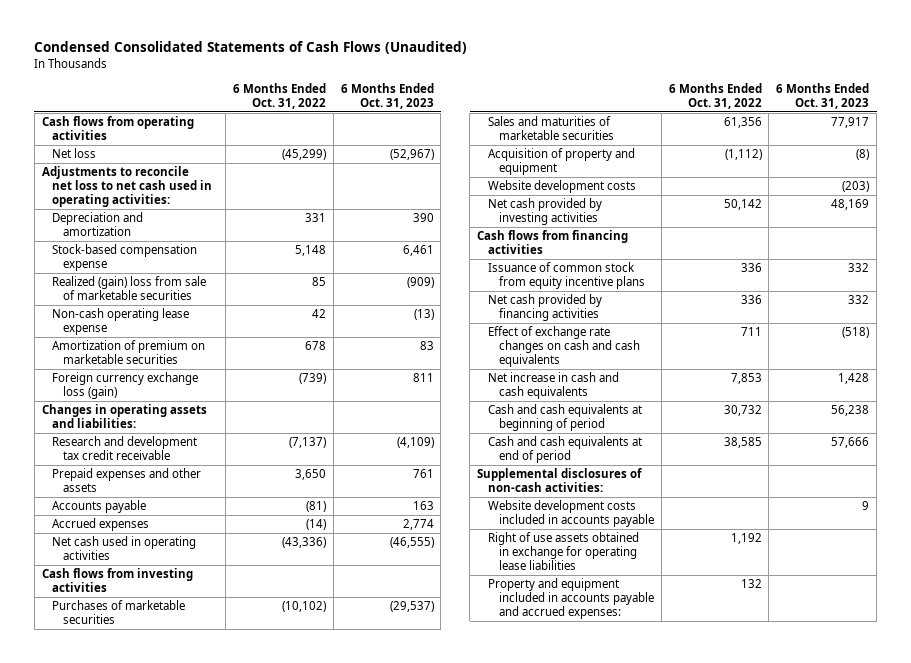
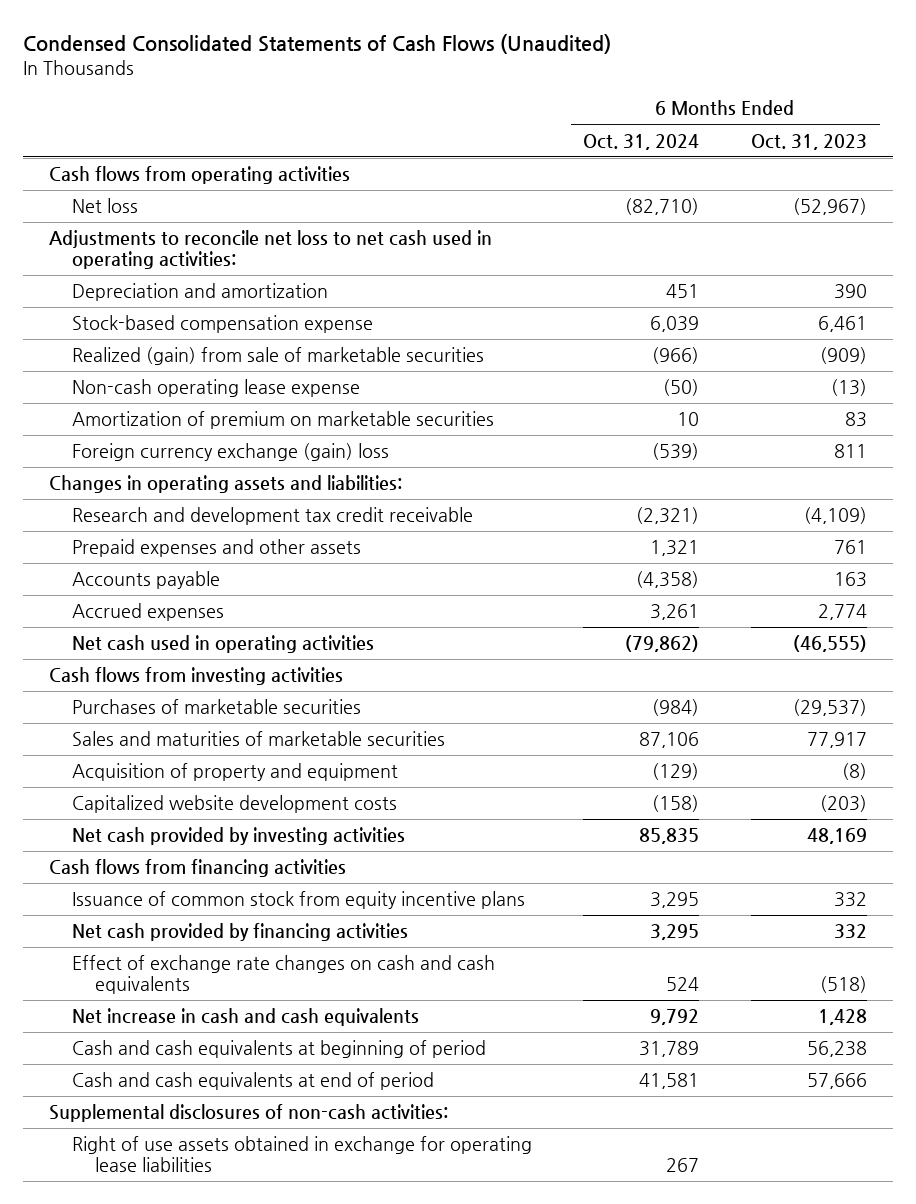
[232,82,326,109] 6 Months Ended Oct. 31, 2022 -> none
none -> [583,133,700,150] Oct. 31, 2024
[52,276,207,301] Realized (gain) loss from sale of marketable securities -> [71,347,484,366] Realized (gain) from sale of marketable securities
[52,372,199,400] Foreign currency exchange loss (gain) -> [71,443,389,462] Foreign currency exchange (gain) loss
[488,180,637,194] Website development costs -> [71,795,397,814] Capitalized website development costs
[488,500,654,528] Website development costs included in accounts payable -> none
[488,578,654,620] Property and equipment included in accounts payable and accrued expenses: -> none

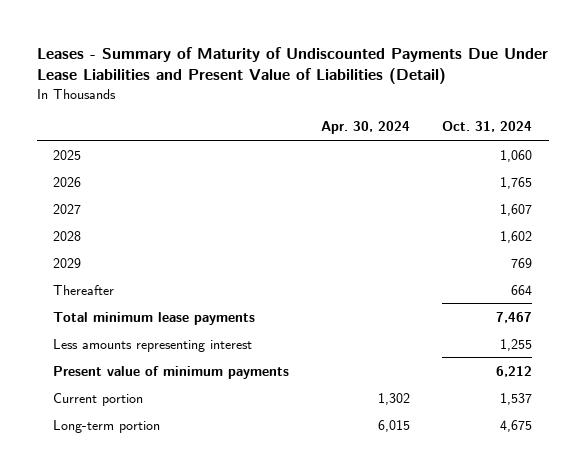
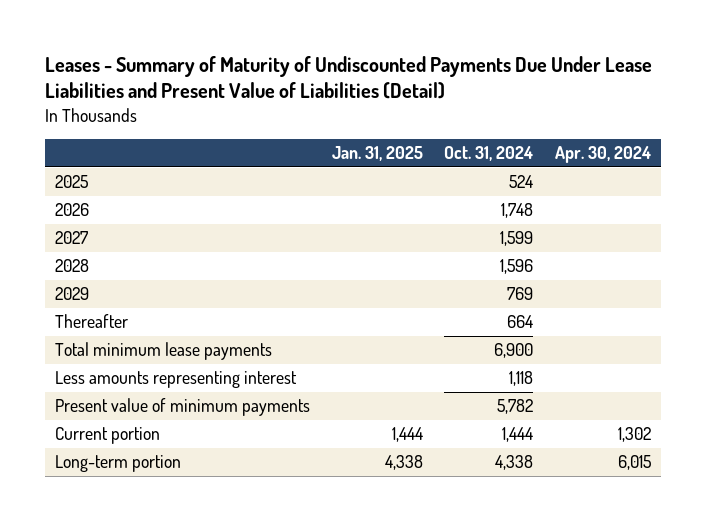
none -> [331,146,423,162] Jan. 31, 2025
[500,149,533,162] 1,060 -> [509,175,534,189] 524
[500,176,533,189] 1,765 -> [501,203,534,219] 1,748
[500,203,533,216] 1,607 -> [500,231,534,247] 1,599
[500,230,533,243] 1,602 -> [500,259,534,275] 1,596
[496,311,533,323] 7,467 -> [494,343,534,359] 6,900
[500,338,533,351] 1,255 -> [509,371,534,387] 1,118
[496,365,533,377] 6,212 -> [497,399,534,415] 5,782
[500,392,533,405] 1,537 -> [502,427,534,443] 1,444
[500,419,533,432] 4,675 -> [495,455,534,471] 4,338

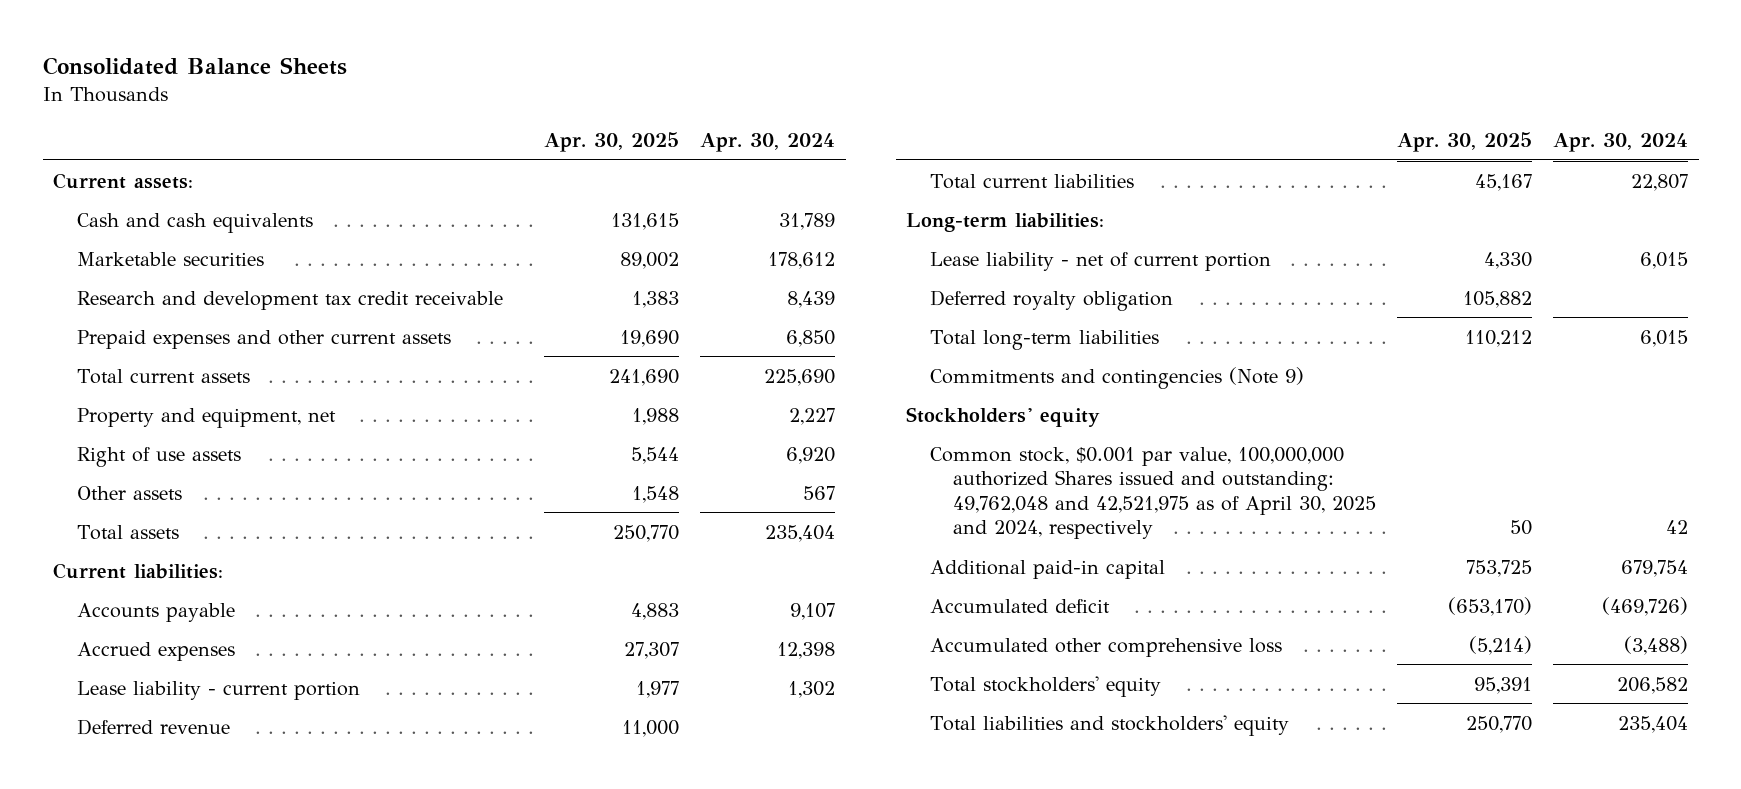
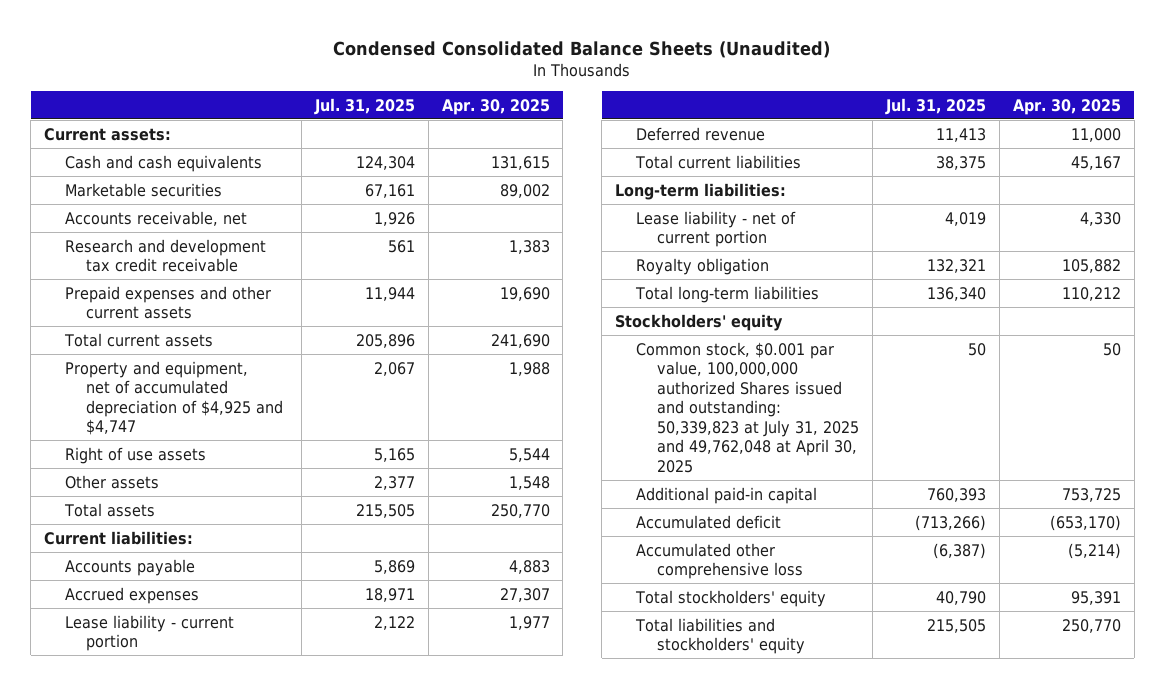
[42,56,347,75] Consolidated Balance Sheets -> [333,40,831,58] Condensed Consolidated Balance Sheets (Unaudited)
[700,133,836,153] Apr. 30, 2024 -> none
none -> [313,97,415,115] Jul. 31, 2025
none -> [64,210,247,226] Accounts receivable, net
[76,407,336,428] Property and equipment, net -> [64,360,283,436] Property and equipment, net of accumulated depreciation of $4,925 and $4,747
[929,289,1173,311] Deferred royalty obligation -> [636,257,770,275] Royalty obligation
[929,366,1304,389] Commitments and contingencies (Note 9) -> none
[929,446,1377,540] Common stock, $0.001 par value, 100,000,000 authorized Shares issued and outstanding: 49,762,048 and 42,521,975 as of April 30, 2025 and 2024, respectively -> [636,341,859,473] Common stock, $0.001 par value, 100,000,000 authorized Shares issued and outstanding: 50,339,823 at July 31, 2025 and 49,762,048 at April 30, 2025

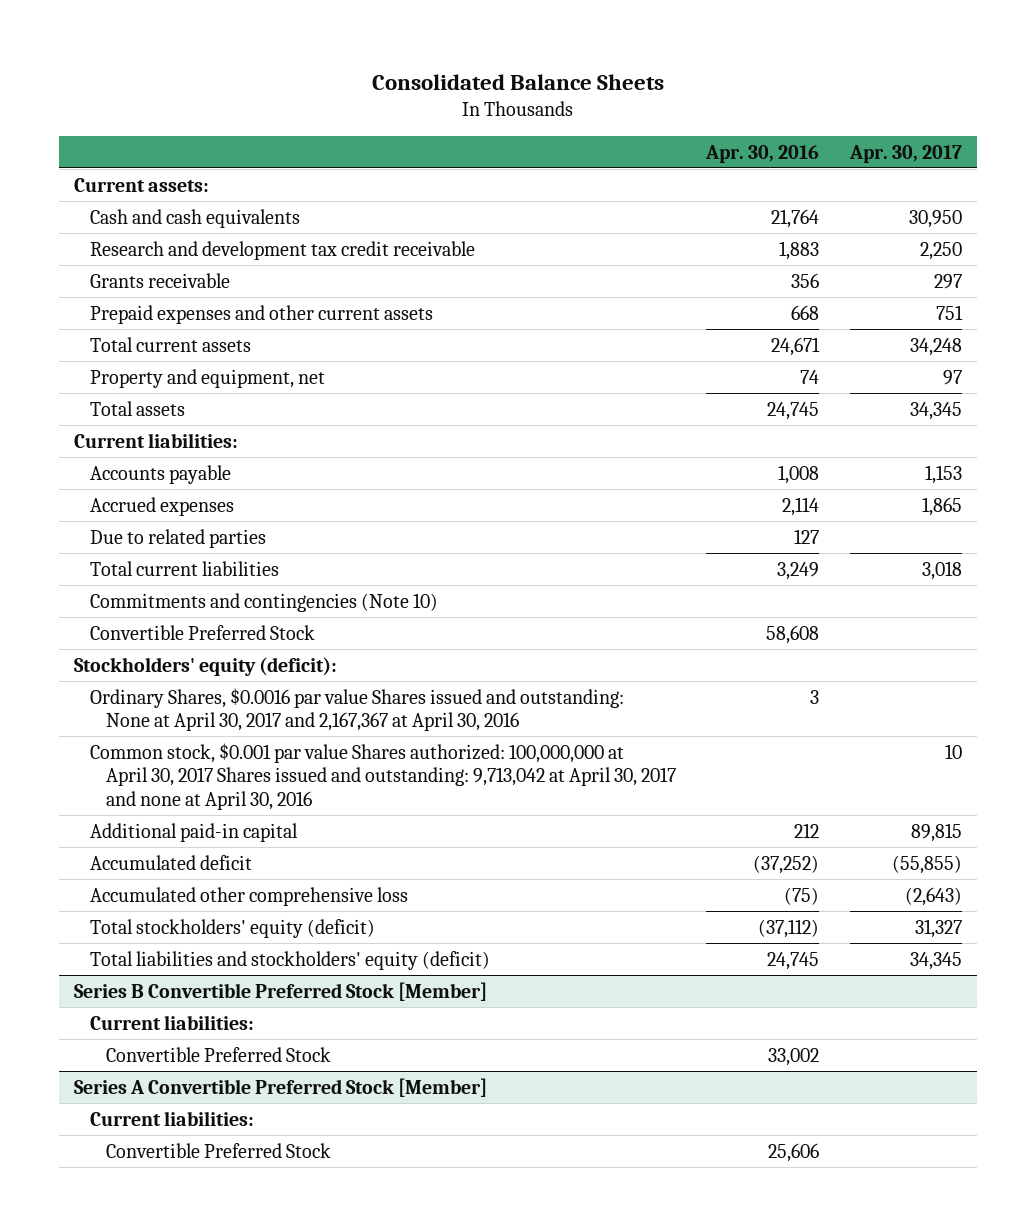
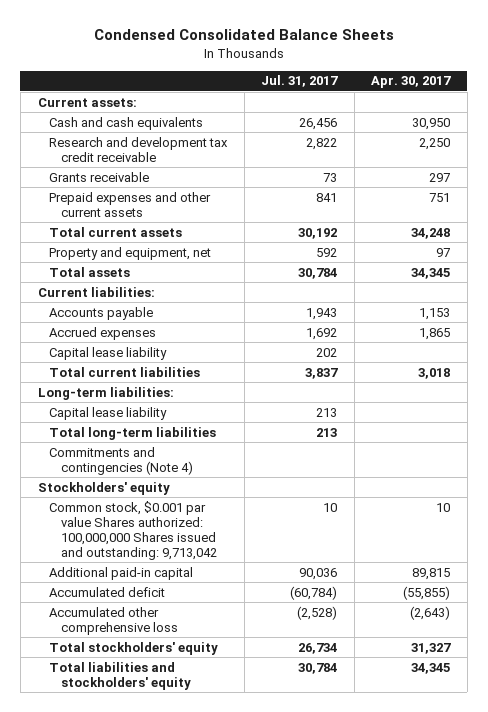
[371,73,664,90] Consolidated Balance Sheets -> [93,29,394,41] Condensed Consolidated Balance Sheets
[705,144,820,163] Apr. 30, 2016 -> none
none -> [261,75,339,88] Jul. 31, 2017
[90,528,267,548] Due to related parties -> none
none -> [49,346,168,360] Capital lease liability
[90,624,316,640] Convertible Preferred Stock -> none
[90,687,625,732] Ordinary Shares, $0.0016 par value Shares issued and outstanding: None at April 30, 2017 and 2,167,367 at April 30, 2016 -> none
none -> [37,386,174,400] Long-term liabilities:
none -> [49,406,168,420] Capital lease liability
none -> [49,426,217,440] Total long-term liabilities
[90,592,439,612] Commitments and contingencies (Note 10) -> [49,446,193,475] Commitments and contingencies (Note 4)
[74,656,338,676] Stockholders' equity (deficit): -> [37,481,170,495] Stockholders' equity
[90,742,677,810] Common stock, $0.001 par value Shares authorized: 100,000,000 at April 30, 2017 Shares issued and outstanding: 9,713,042 at April 30, 2017 and none at April 30, 2016 -> [49,500,217,560] Common stock, $0.001 par value Shares authorized: 100,000,000 Shares issued and outstanding: 9,713,042
[74,981,488,1001] Series B Convertible Preferred Stock [Member] -> none
[90,1014,255,1030] Current liabilities: -> none
[106,1046,332,1062] Convertible Preferred Stock -> none
[74,1077,488,1097] Series A Convertible Preferred Stock [Member] -> none
[90,1110,255,1126] Current liabilities: -> none
[106,1142,332,1158] Convertible Preferred Stock -> none
[90,918,376,938] Total stockholders' equity (deficit) -> [49,641,219,655] Total stockholders' equity
[90,950,491,970] Total liabilities and stockholders' equity (deficit) -> [49,661,191,690] Total liabilities and stockholders' equity

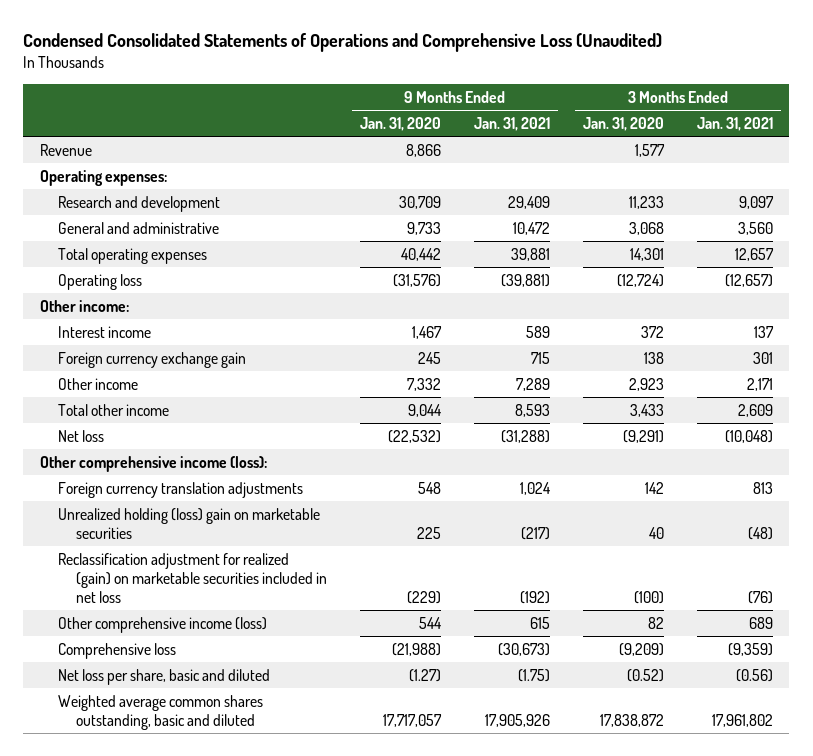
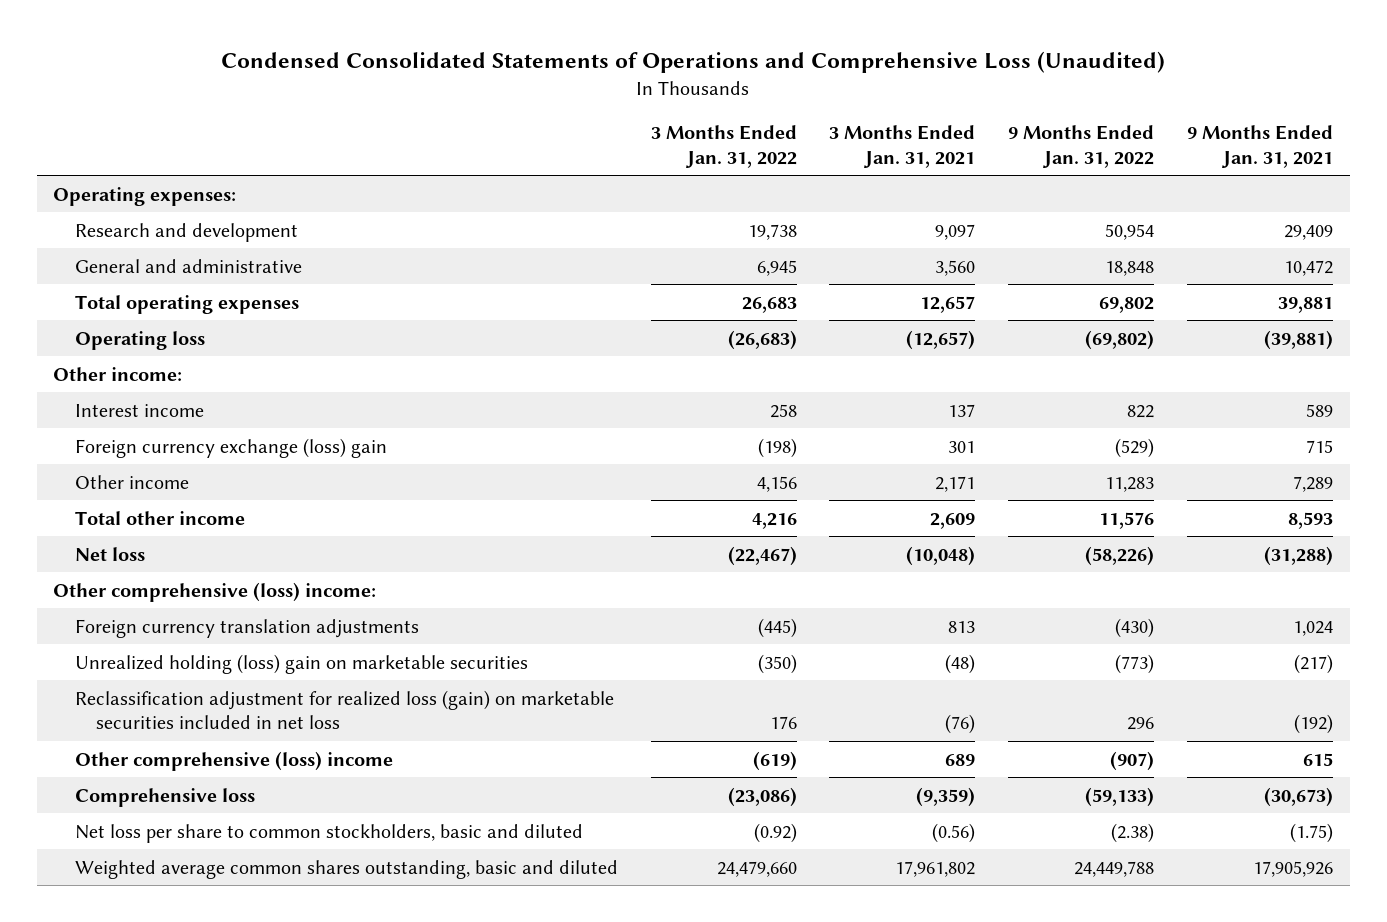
[360,116,442,131] Jan. 31, 2020 -> none
[583,116,665,131] Jan. 31, 2020 -> none
none -> [650,125,797,168] 3 Months Ended Jan. 31, 2022
none -> [1008,125,1155,168] 9 Months Ended Jan. 31, 2022
[39,143,92,156] Revenue -> none
[57,351,246,368] Foreign currency exchange gain -> [74,437,387,458] Foreign currency exchange (loss) gain
[39,455,267,472] Other comprehensive income (loss): -> [53,581,377,602] Other comprehensive (loss) income:
[57,552,328,603] Reclassification adjustment for realized (gain) on marketable securities included in net loss -> [74,689,614,729] Reclassification adjustment for realized loss (gain) on marketable securities included in net loss
[57,616,267,633] Other comprehensive income (loss) -> [74,750,393,771] Other comprehensive (loss) income
[57,668,270,685] Net loss per share, basic and diluted -> [74,823,583,843] Net loss per share to common stockholders, basic and diluted

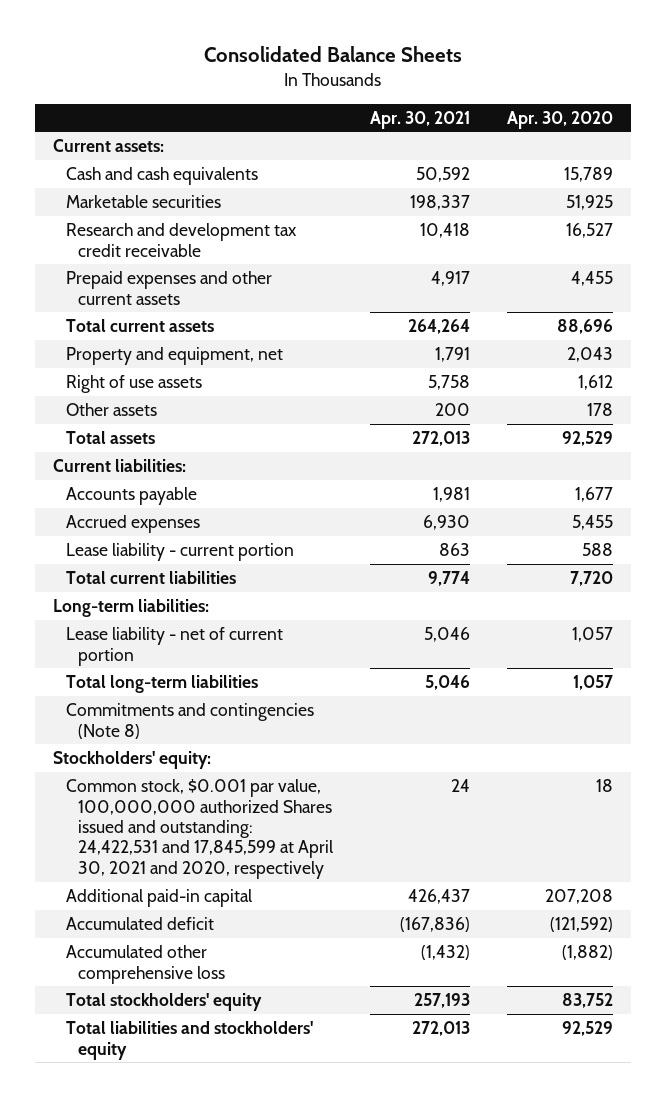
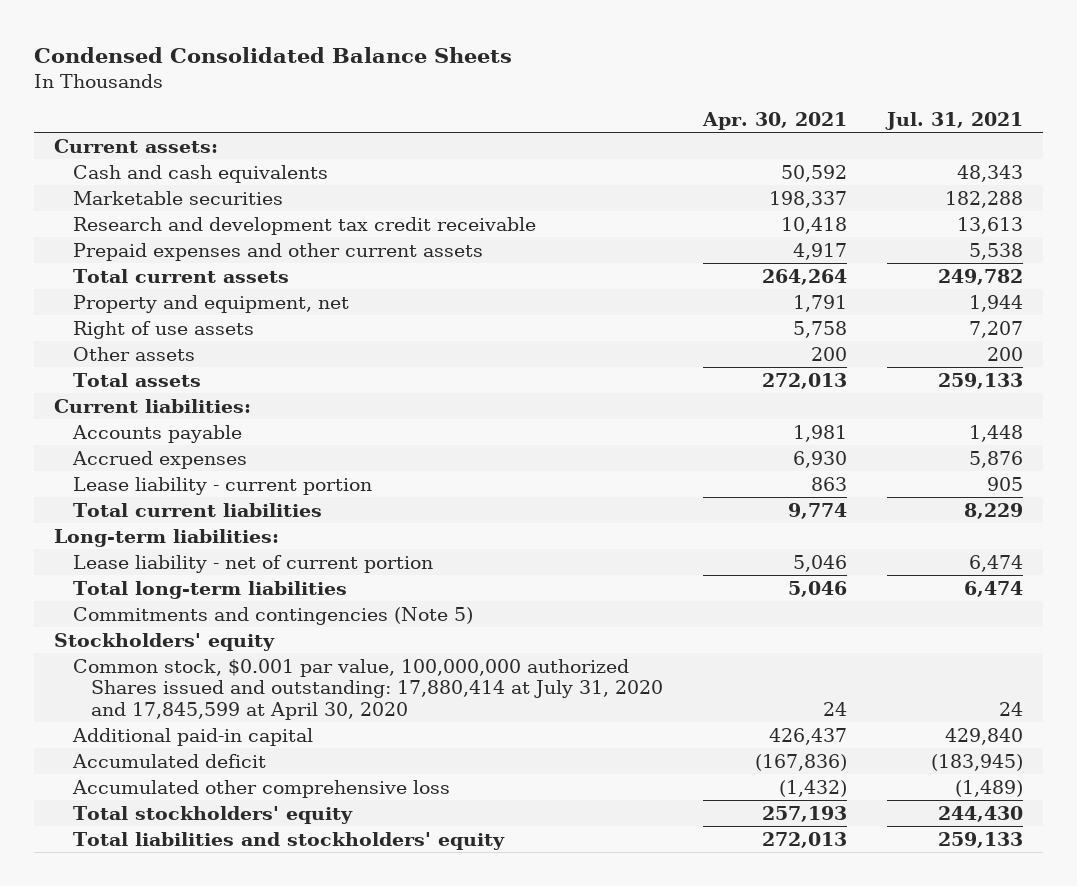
[203,46,462,63] Consolidated Balance Sheets -> [34,46,513,63] Condensed Consolidated Balance Sheets
[506,110,613,129] Apr. 30, 2020 -> none
none -> [885,112,1024,131] Jul. 31, 2021
[65,703,314,739] Commitments and contingencies (Note 8) -> [72,606,473,625] Commitments and contingencies (Note 5)
[53,751,212,770] Stockholders' equity: -> [54,632,276,651] Stockholders' equity
[65,779,334,879] Common stock, $0.001 par value, 100,000,000 authorized Shares issued and outstanding: 24,422,531 and 17,845,599 at April 30, 2021 and 2020, respectively -> [72,658,664,720] Common stock, $0.001 par value, 100,000,000 authorized Shares issued and outstanding: 17,880,414 at July 31, 2020 and 17,845,599 at April 30, 2020

